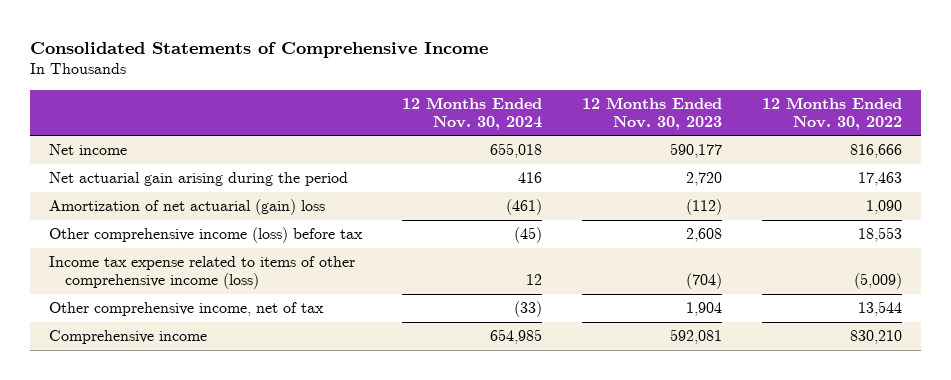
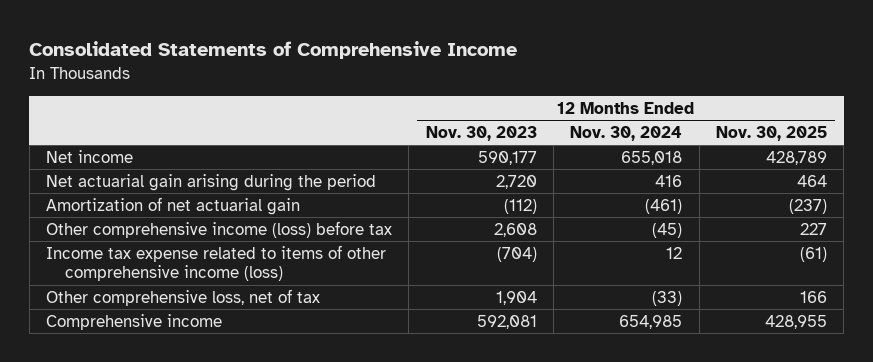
[761,97,902,130] 12 Months Ended Nov. 30, 2022 -> none
none -> [715,125,827,141] Nov. 30, 2025
[49,199,326,216] Amortization of net actuarial (gain) loss -> [46,196,301,215] Amortization of net actuarial gain
[49,302,325,317] Other comprehensive income, net of tax -> [46,288,321,306] Other comprehensive loss, net of tax

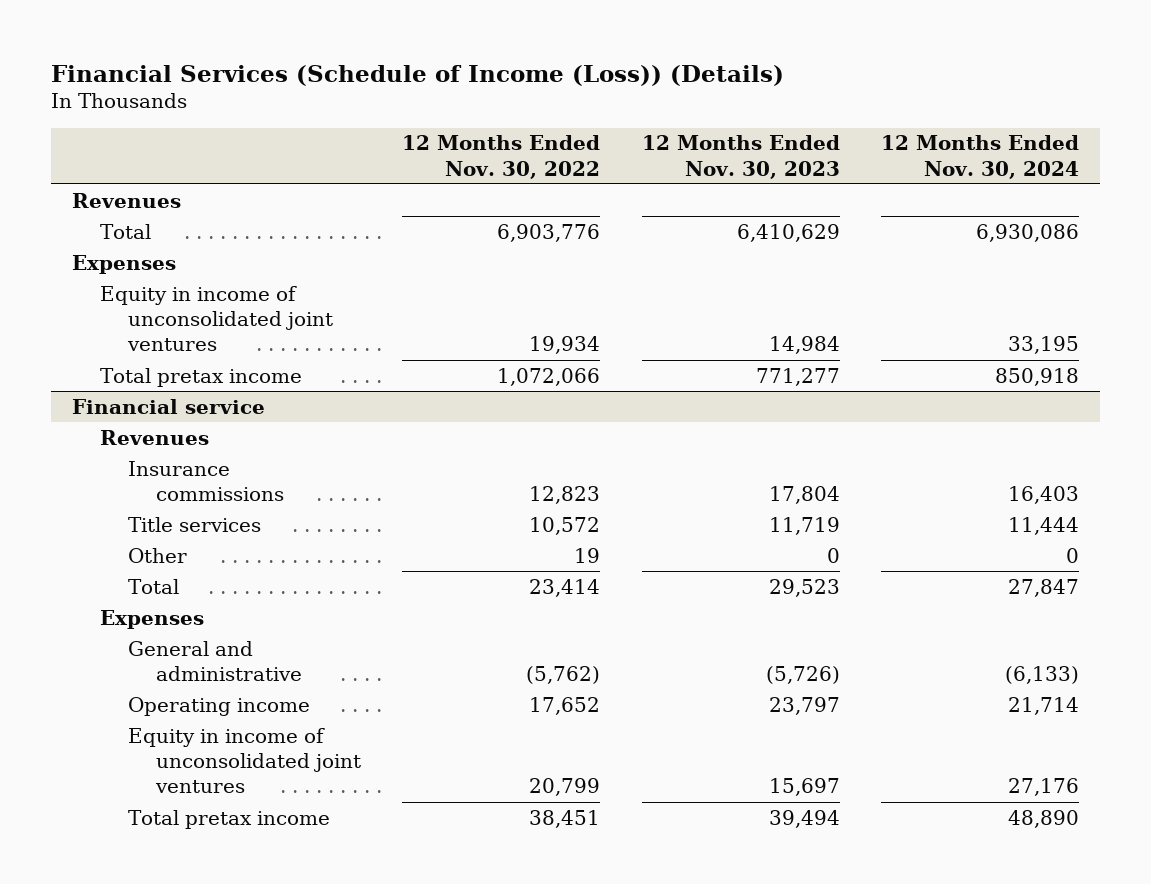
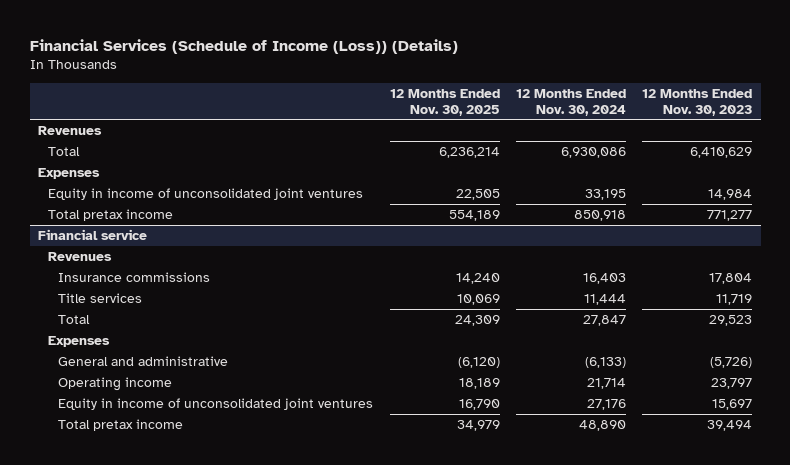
[402,135,601,179] 12 Months Ended Nov. 30, 2022 -> none
none -> [389,88,500,116] 12 Months Ended Nov. 30, 2025
[127,547,187,563] Other -> none

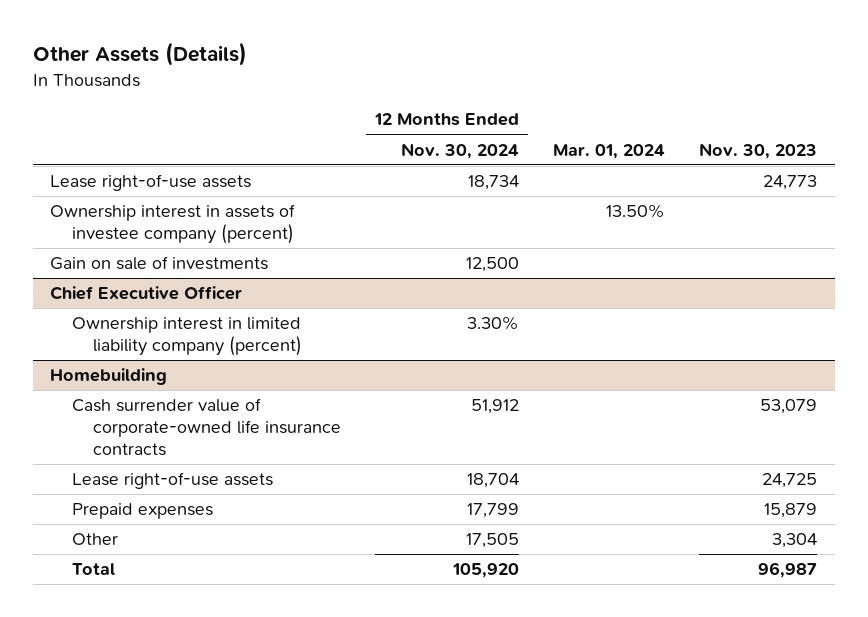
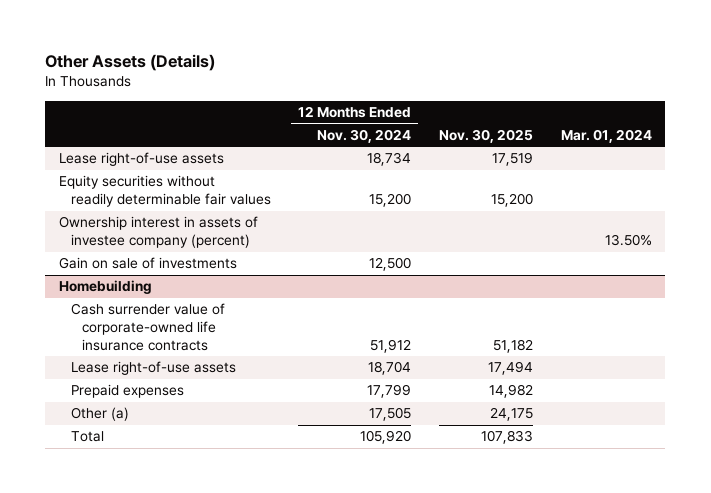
[699,142,818,159] Nov. 30, 2023 -> none
none -> [438,128,533,143] Nov. 30, 2025
none -> [59,175,271,208] Equity securities without readily determinable fair values
[50,286,243,301] Chief Executive Officer -> none
[71,317,302,357] Ownership interest in limited liability company (percent) -> none
[71,533,118,546] Other -> [70,407,129,422] Other (a)

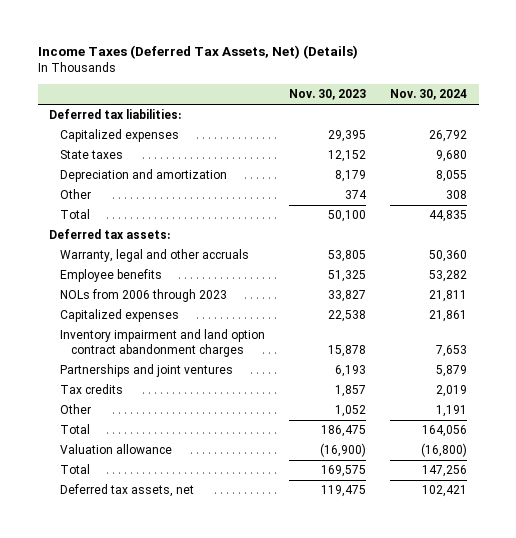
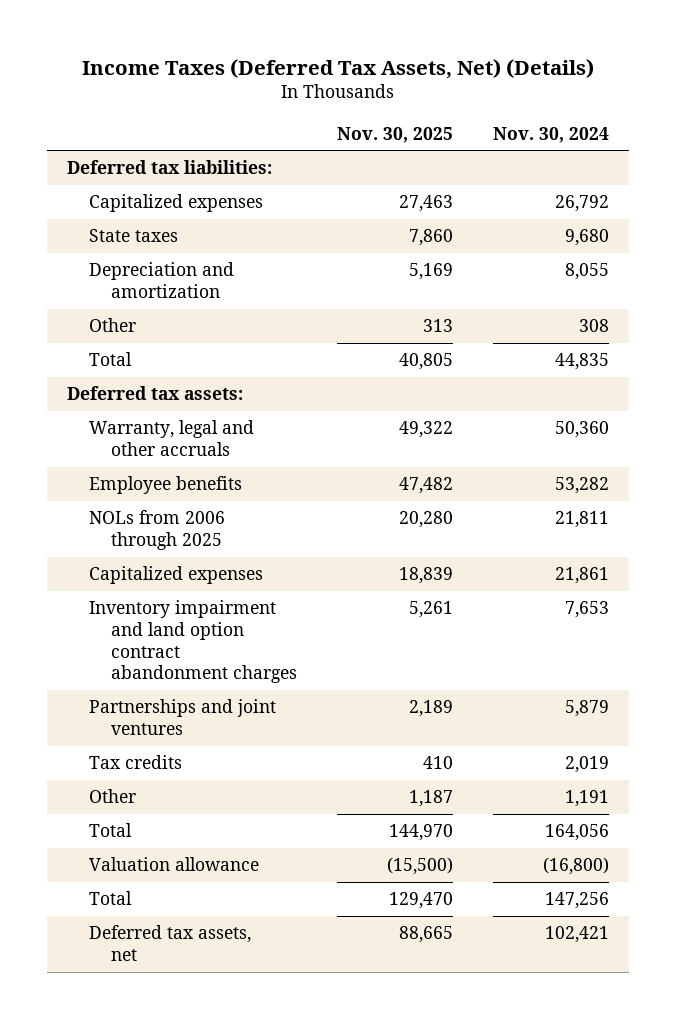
[288,89,366,101] Nov. 30, 2023 -> none
none -> [337,126,454,143] Nov. 30, 2025
[60,289,228,303] NOLs from 2006 through 2023 -> [89,510,226,551] NOLs from 2006 through 2025

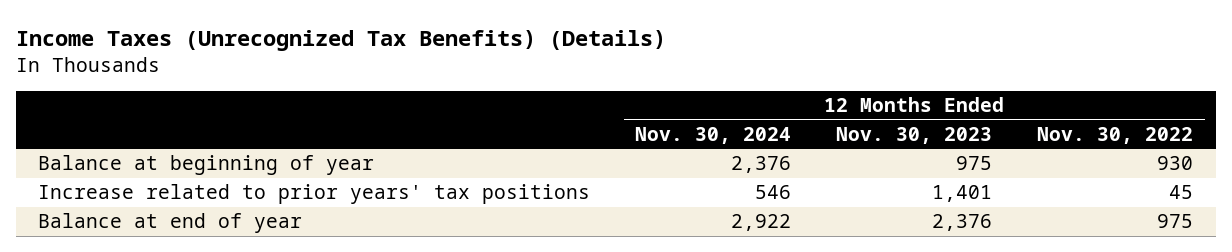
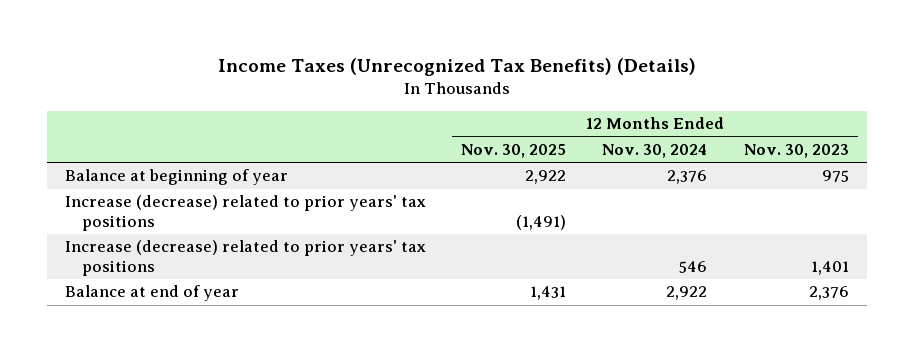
[1037,126,1194,144] Nov. 30, 2022 -> none
none -> [461,143,567,158] Nov. 30, 2025
none -> [64,195,426,231] Increase (decrease) related to prior years' tax positions
[38,184,591,205] Increase related to prior years' tax positions -> [64,240,426,276] Increase (decrease) related to prior years' tax positions

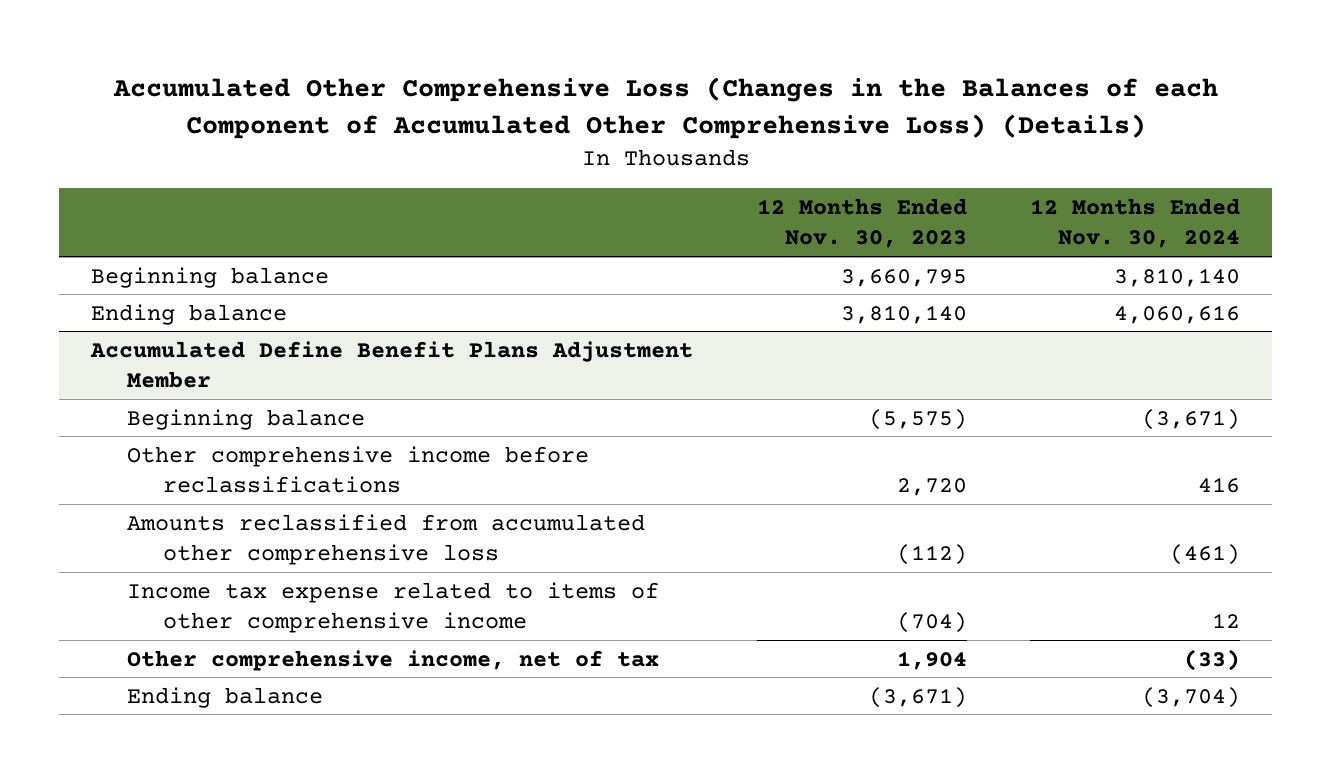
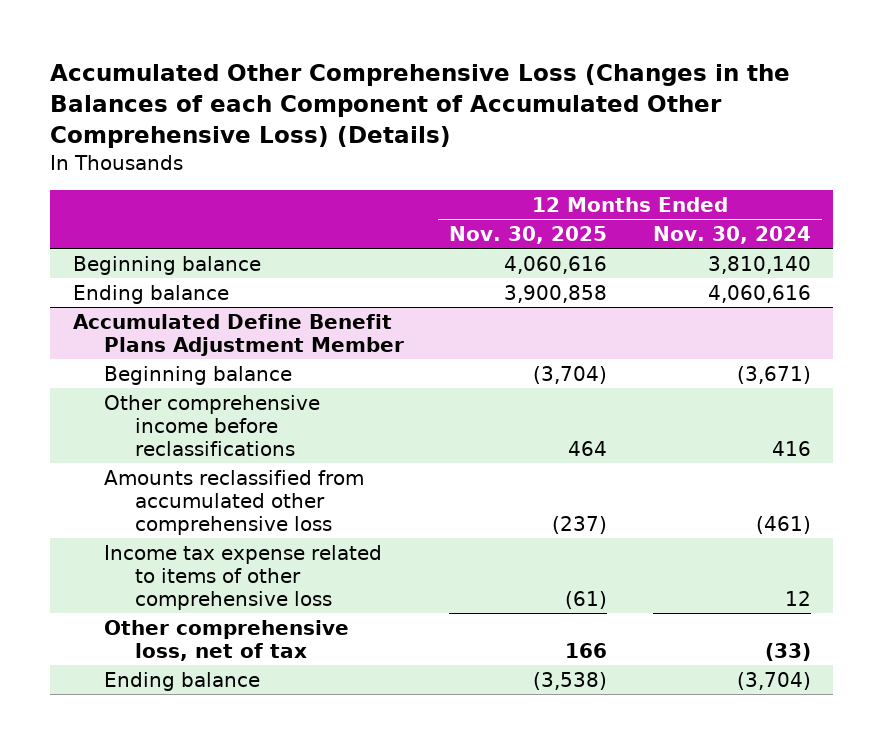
[756,197,967,249] 12 Months Ended Nov. 30, 2023 -> none
none -> [449,226,608,245] Nov. 30, 2025
[127,581,660,634] Income tax expense related to items of other comprehensive income -> [103,544,382,611] Income tax expense related to items of other comprehensive loss
[127,649,660,671] Other comprehensive income, net of tax -> [103,619,349,662] Other comprehensive loss, net of tax

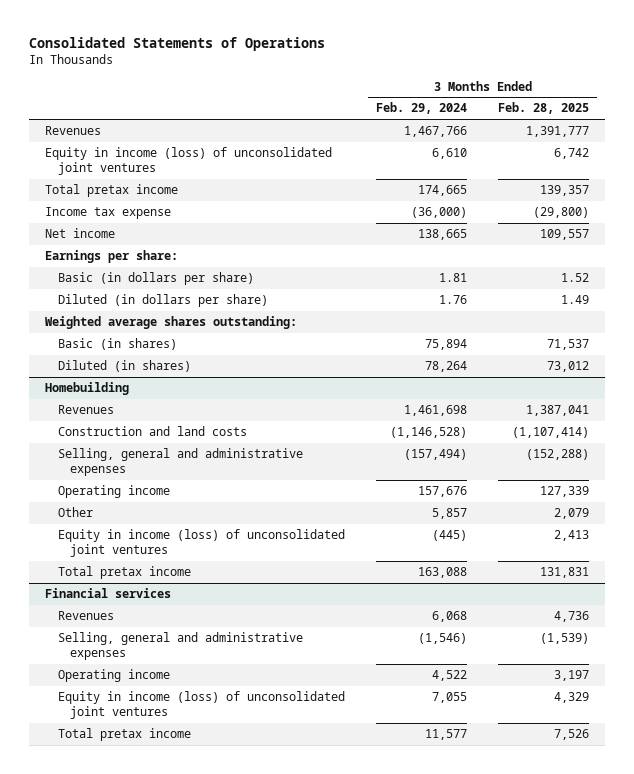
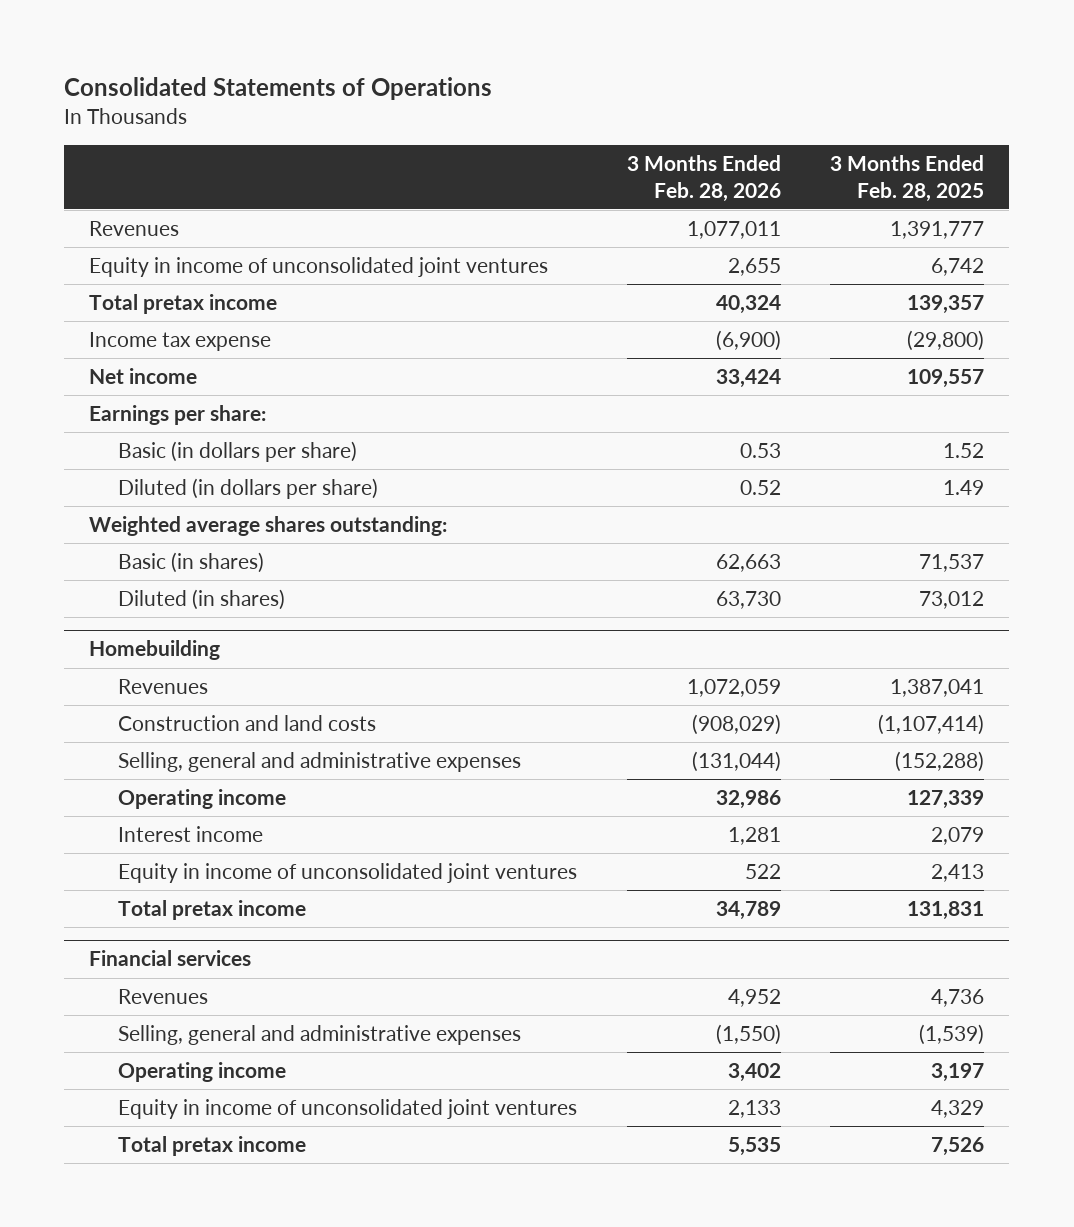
[376,102,468,115] Feb. 29, 2024 -> none
none -> [626,155,781,202] 3 Months Ended Feb. 28, 2026
[44,147,332,176] Equity in income (loss) of unconsolidated joint ventures -> [89,257,549,278] Equity in income of unconsolidated joint ventures
[57,507,93,518] Other -> [118,826,264,843] Interest income
[57,529,345,558] Equity in income (loss) of unconsolidated joint ventures -> [118,863,578,884] Equity in income of unconsolidated joint ventures
[57,691,345,720] Equity in income (loss) of unconsolidated joint ventures -> [118,1099,578,1120] Equity in income of unconsolidated joint ventures

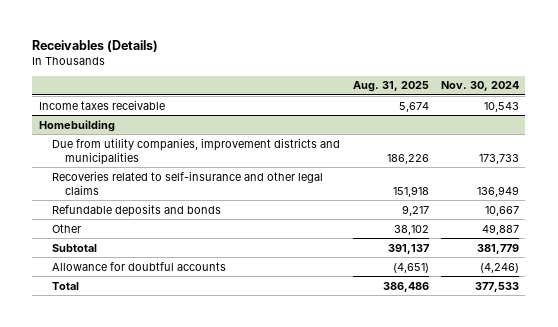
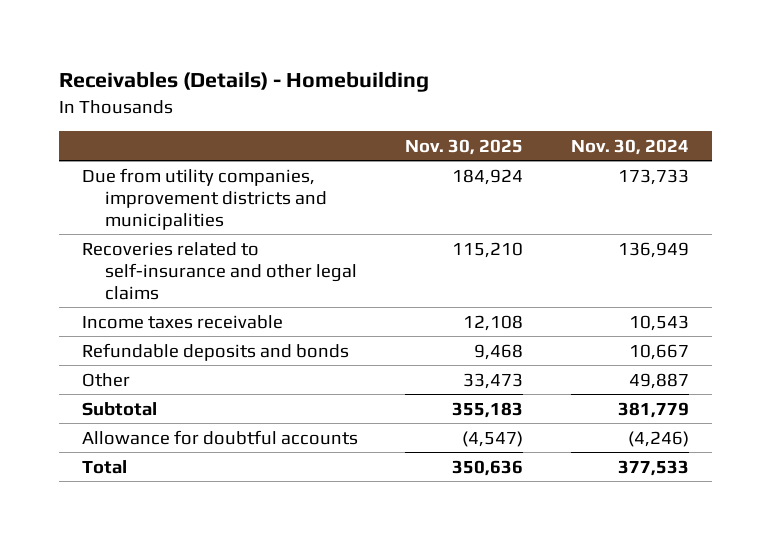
[32,39,159,52] Receivables (Details) -> [58,71,429,93] Receivables (Details) - Homebuilding
[352,81,429,93] Aug. 31, 2025 -> none
none -> [405,138,524,155] Nov. 30, 2025
[38,119,115,132] Homebuilding -> none
[38,99,165,110] Income taxes receivable -> [82,314,284,329] Income taxes receivable

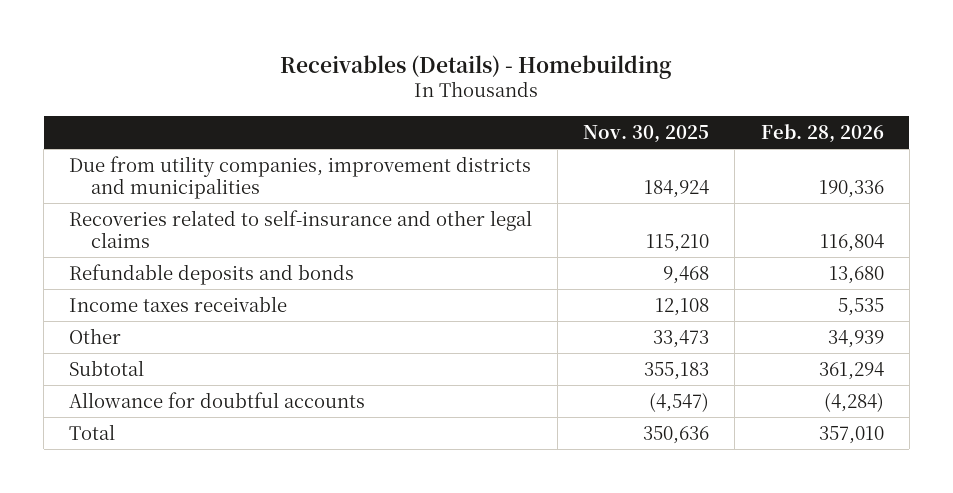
[570,138,689,155] Nov. 30, 2024 -> none
none -> [760,123,884,143] Feb. 28, 2026
[82,314,284,329] Income taxes receivable -> [69,295,288,312] Income taxes receivable

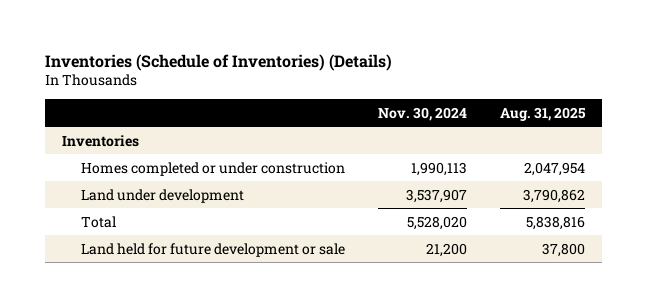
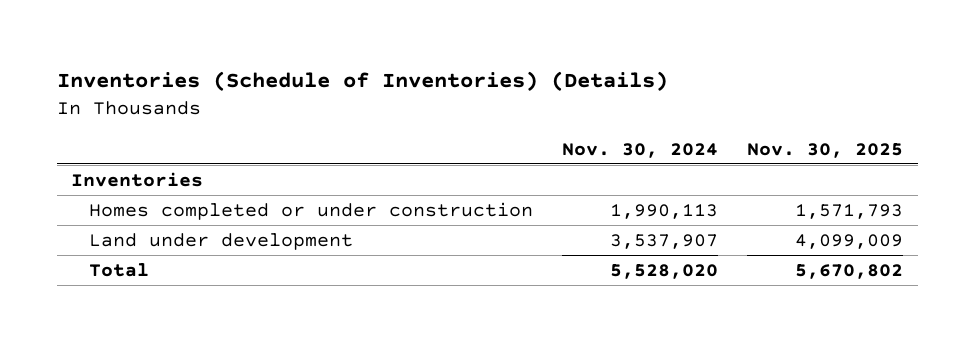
[499,106,586,121] Aug. 31, 2025 -> none
none -> [747,142,904,158] Nov. 30, 2025
[80,242,345,257] Land held for future development or sale -> none

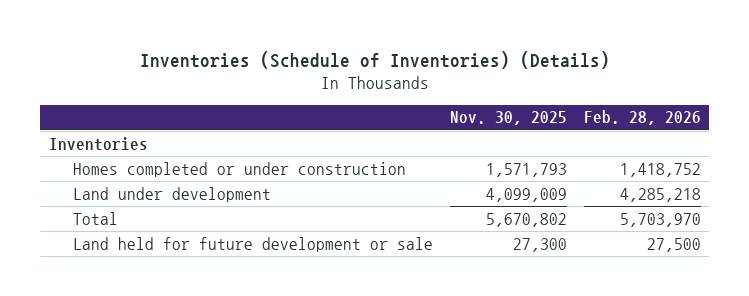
[561,142,718,158] Nov. 30, 2024 -> none
none -> [583,110,701,126] Feb. 28, 2026
none -> [72,236,433,252] Land held for future development or sale

